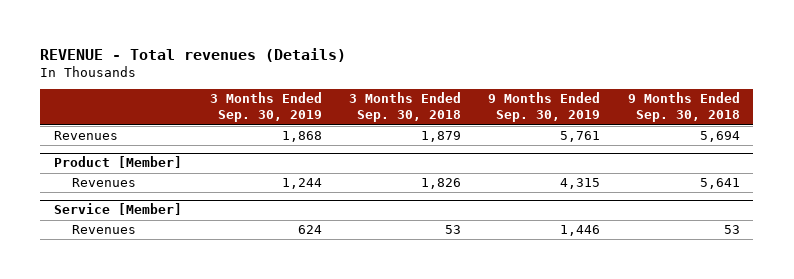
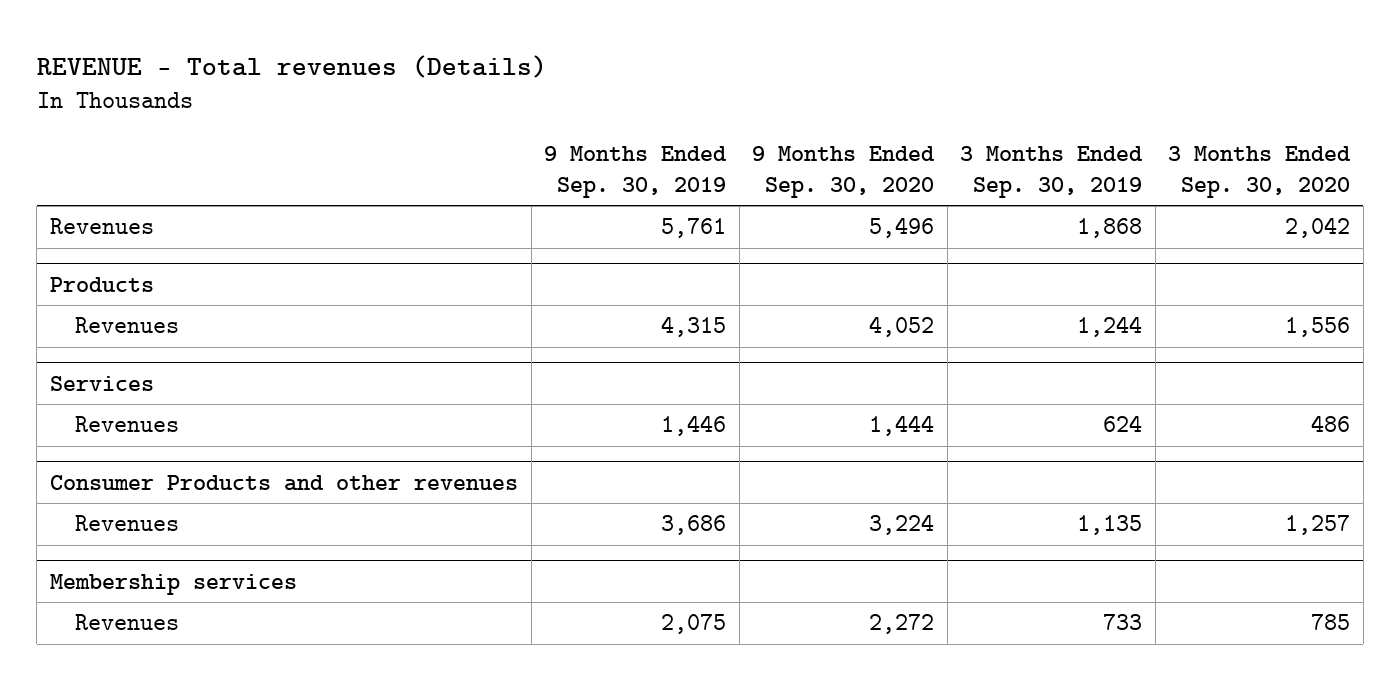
[348,92,461,123] 3 Months Ended Sep. 30, 2018 -> none
[627,92,740,123] 9 Months Ended Sep. 30, 2018 -> none
none -> [752,145,936,198] 9 Months Ended Sep. 30, 2020
none -> [1168,145,1352,198] 3 Months Ended Sep. 30, 2020
[54,156,183,169] Product [Member] -> [49,276,154,292] Products
[54,203,183,216] Service [Member] -> [49,375,154,391] Services
none -> [49,474,518,491] Consumer Products and other revenues
none -> [75,515,180,532] Revenues
none -> [49,573,297,595] Membership services
none -> [75,614,180,631] Revenues

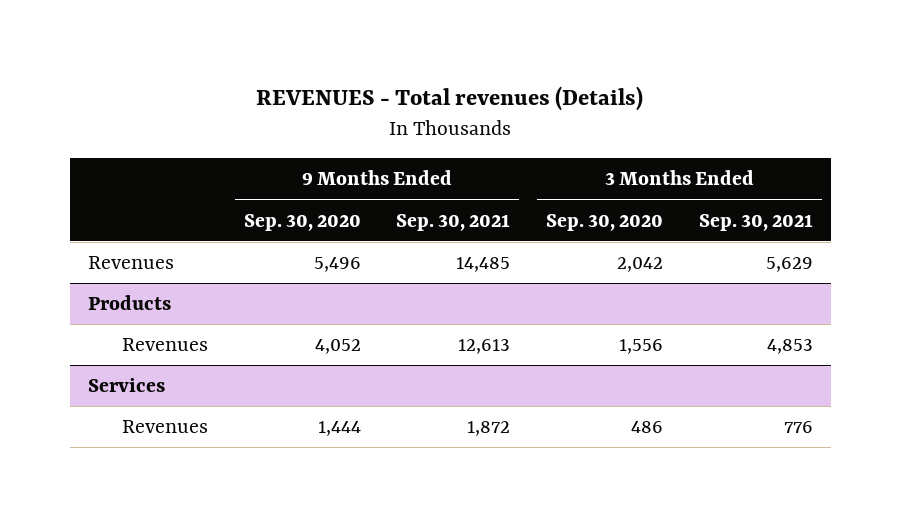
[36,54,547,78] REVENUE - Total revenues (Details) -> [256,86,644,112] REVENUES - Total revenues (Details)
[544,145,728,198] 9 Months Ended Sep. 30, 2019 -> none
[960,145,1144,198] 3 Months Ended Sep. 30, 2019 -> none
none -> [396,213,511,231] Sep. 30, 2021
none -> [698,213,813,231] Sep. 30, 2021
[49,474,518,491] Consumer Products and other revenues -> none
[75,515,180,532] Revenues -> none
[49,573,297,595] Membership services -> none
[75,614,180,631] Revenues -> none

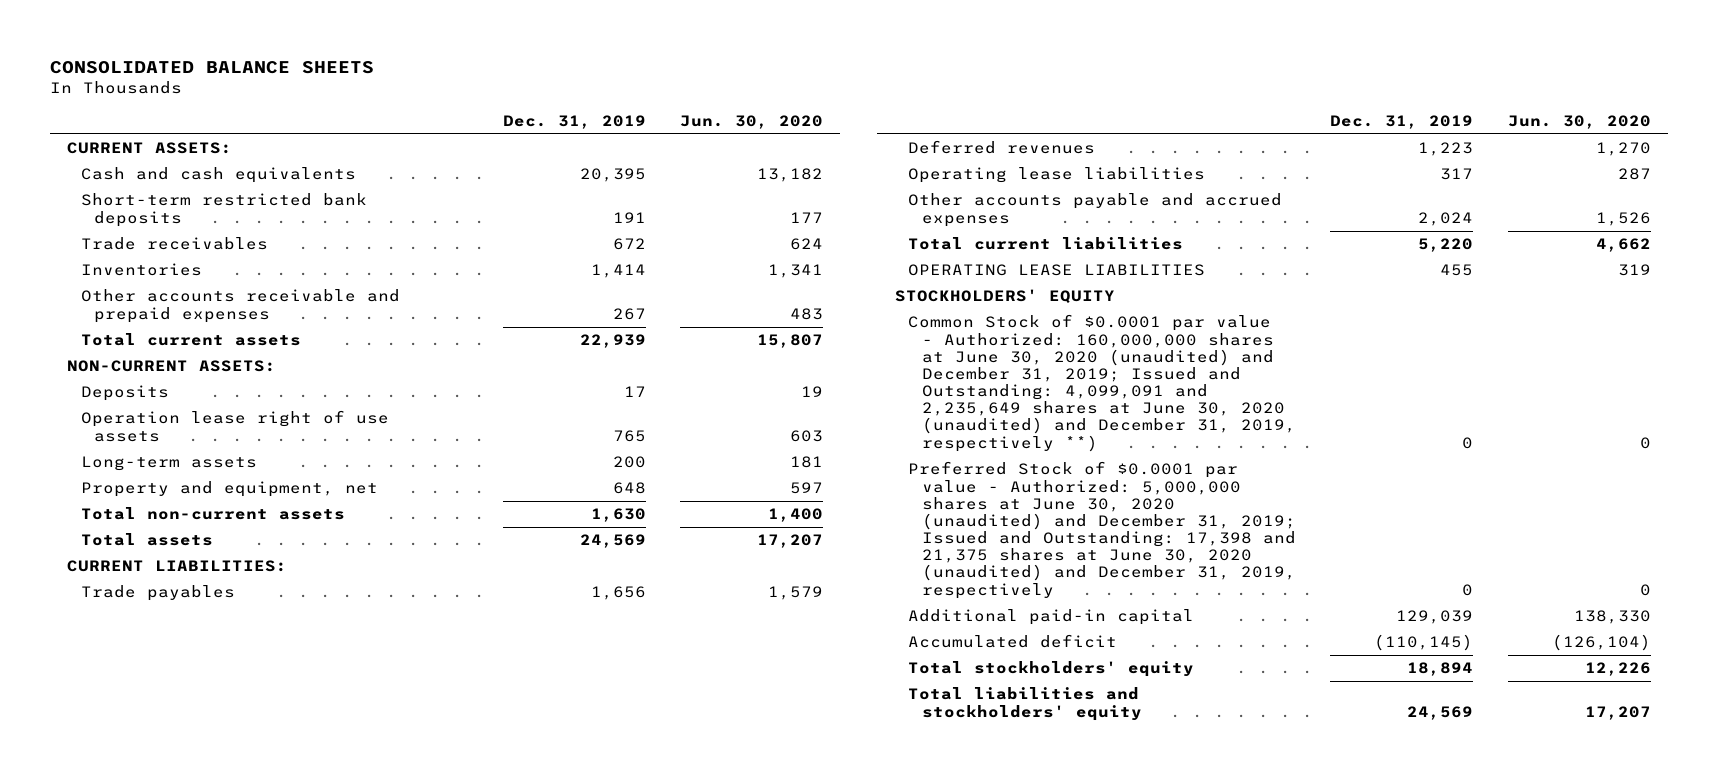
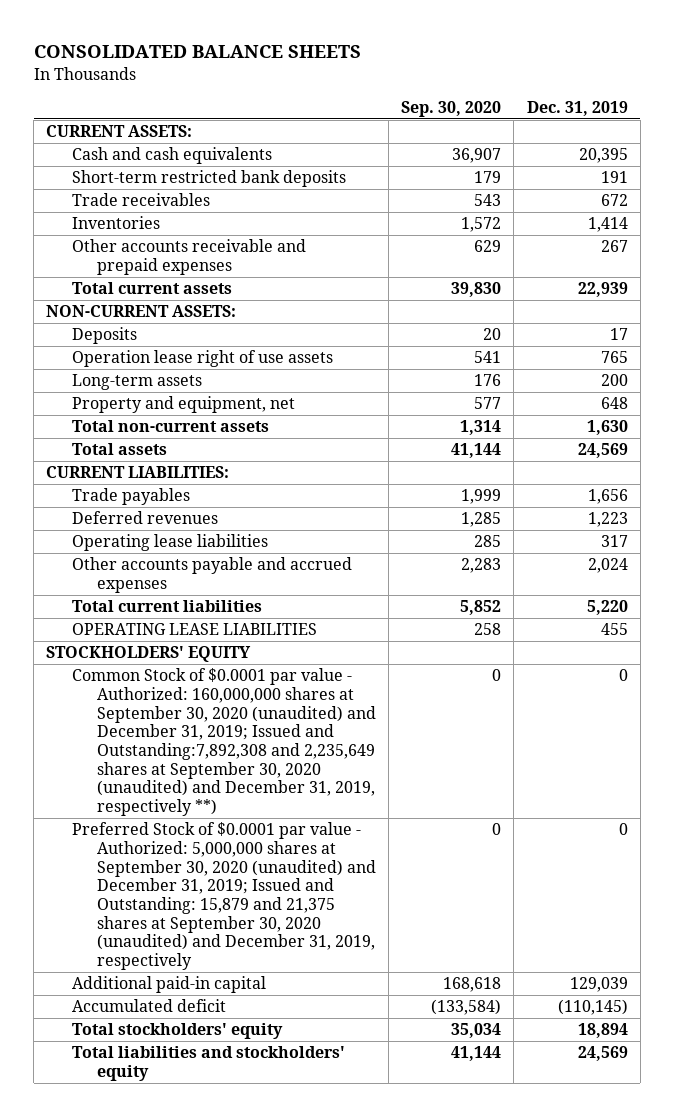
[680,114,824,129] Jun. 30, 2020 -> none
none -> [401,101,502,118] Sep. 30, 2020
[908,314,1296,452] Common Stock of $0.0001 par value - Authorized: 160,000,000 shares at June 30, 2020 (unaudited) and December 31, 2019; Issued and Outstanding: 4,099,091 and 2,235,649 shares at June 30, 2020 (unaudited) and December 31, 2019, respectively **) -> [71,668,376,816] Common Stock of $0.0001 par value - Authorized: 160,000,000 shares at September 30, 2020 (unaudited) and December 31, 2019; Issued and Outstanding:7,892,308 and 2,235,649 shares at September 30, 2020 (unaudited) and December 31, 2019, respectively **)
[908,461,1296,599] Preferred Stock of $0.0001 par value - Authorized: 5,000,000 shares at June 30, 2020 (unaudited) and December 31, 2019; Issued and Outstanding: 17,398 and 21,375 shares at June 30, 2020 (unaudited) and December 31, 2019, respectively -> [71,822,376,970] Preferred Stock of $0.0001 par value - Authorized: 5,000,000 shares at September 30, 2020 (unaudited) and December 31, 2019; Issued and Outstanding: 15,879 and 21,375 shares at September 30, 2020 (unaudited) and December 31, 2019, respectively

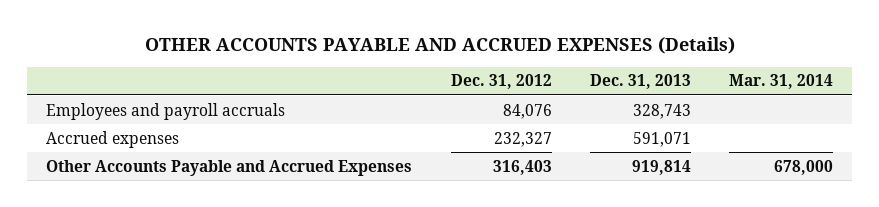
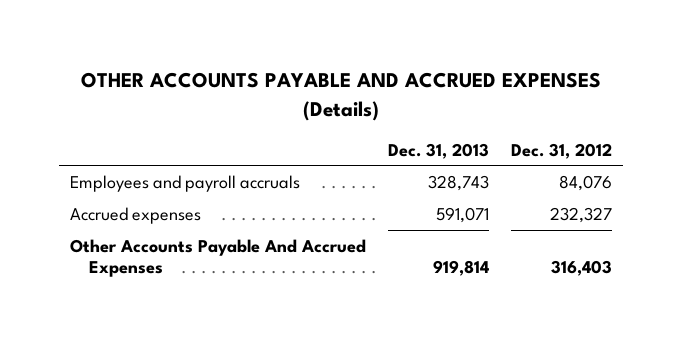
[728,74,833,90] Mar. 31, 2014 -> none
[46,159,413,176] Other Accounts Payable and Accrued Expenses -> [69,238,366,278] Other Accounts Payable And Accrued Expenses

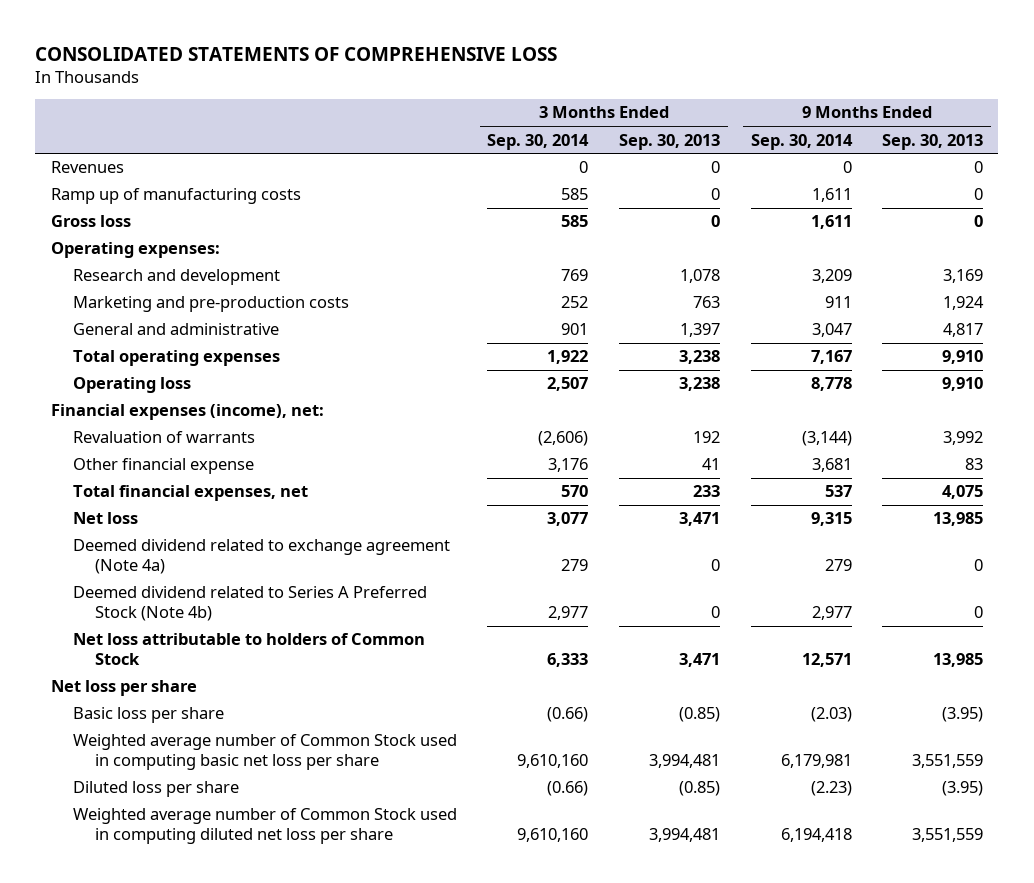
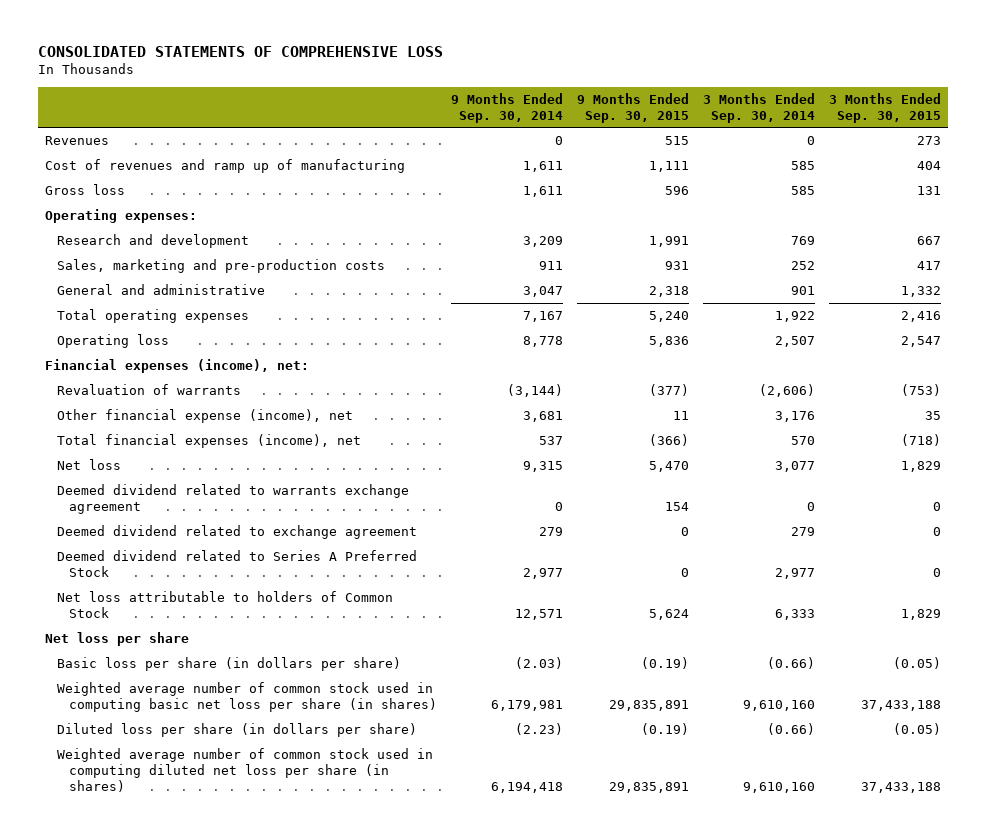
[618,133,720,150] Sep. 30, 2013 -> none
[882,133,984,150] Sep. 30, 2013 -> none
none -> [576,92,689,123] 9 Months Ended Sep. 30, 2015
none -> [828,92,941,123] 3 Months Ended Sep. 30, 2015
[50,188,301,205] Ramp up of manufacturing costs -> [44,158,405,173] Cost of revenues and ramp up of manufacturing
[72,296,349,313] Marketing and pre-production costs -> [57,258,386,273] Sales, marketing and pre-production costs
[72,458,254,475] Other financial expense -> [57,408,354,423] Other financial expense (income), net
[72,485,308,502] Total financial expenses, net -> [57,433,362,448] Total financial expenses (income), net
none -> [57,483,410,514] Deemed dividend related to warrants exchange agreement
[72,539,450,575] Deemed dividend related to exchange agreement (Note 4a) -> [57,524,418,539] Deemed dividend related to exchange agreement
[72,586,427,622] Deemed dividend related to Series A Preferred Stock (Note 4b) -> [57,549,418,577] Deemed dividend related to Series A Preferred Stock
[72,707,224,724] Basic loss per share -> [57,656,402,671] Basic loss per share (in dollars per share)
[72,734,457,771] Weighted average number of Common Stock used in computing basic net loss per share -> [57,681,438,712] Weighted average number of common stock used in computing basic net loss per share (in shares)
[72,781,239,798] Diluted loss per share -> [57,722,418,737] Diluted loss per share (in dollars per share)
[72,808,457,845] Weighted average number of Common Stock used in computing diluted net loss per share -> [57,747,434,792] Weighted average number of common stock used in computing diluted net loss per share (in shares)

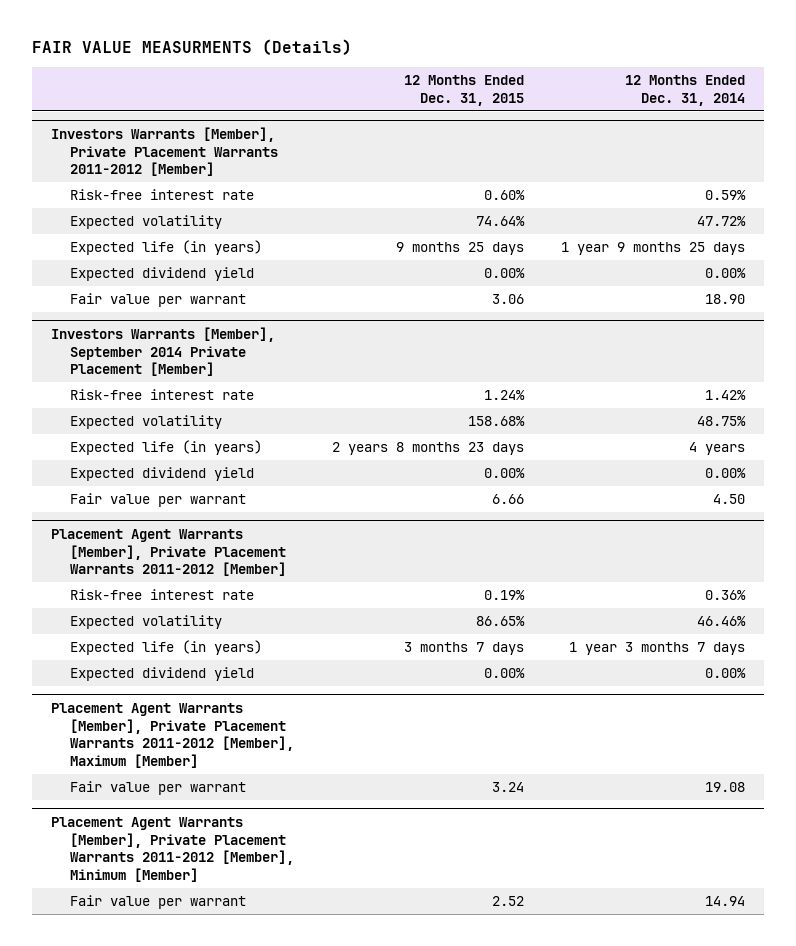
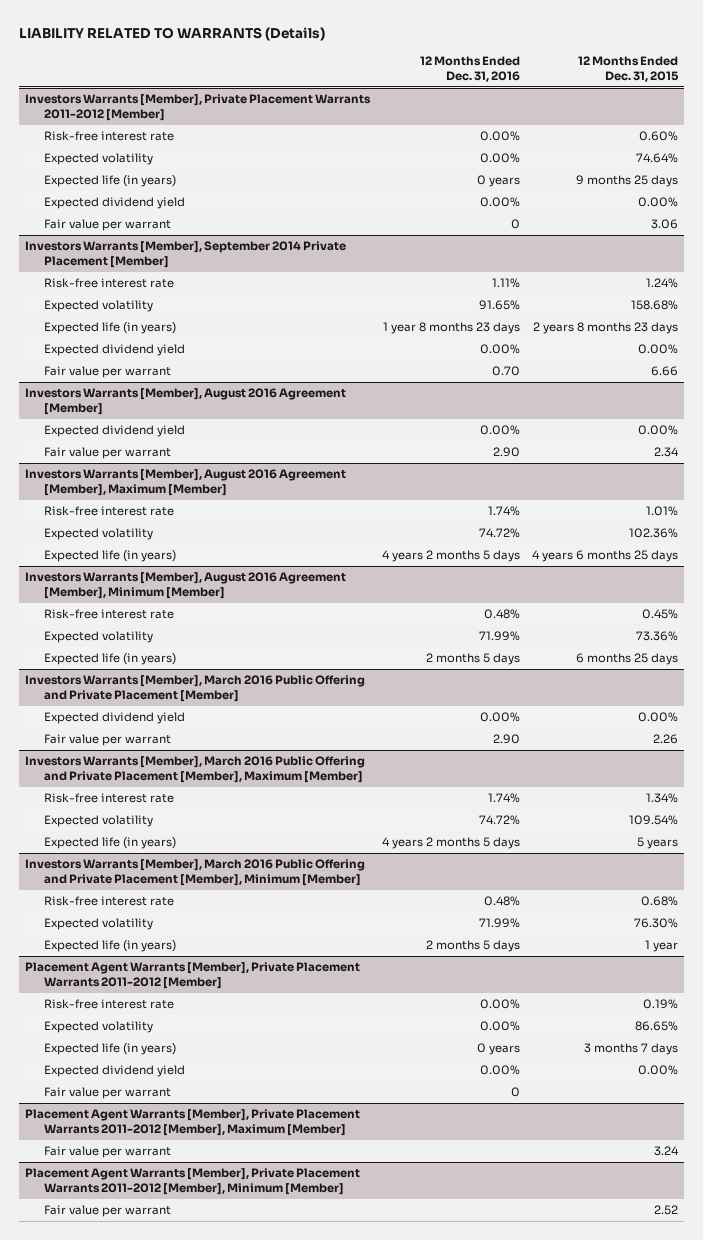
[31,39,352,56] FAIR VALUE MEASURMENTS (Details) -> [19,26,326,41] LIABILITY RELATED TO WARRANTS (Details)
[625,75,746,106] 12 Months Ended Dec. 31, 2014 -> none
none -> [420,55,521,82] 12 Months Ended Dec. 31, 2016
none -> [25,388,347,416] Investors Warrants [Member], August 2016 Agreement [Member]
none -> [44,425,186,438] Expected dividend yield
none -> [44,447,172,460] Fair value per warrant
none -> [25,469,347,497] Investors Warrants [Member], August 2016 Agreement [Member], Maximum [Member]
none -> [44,506,175,517] Risk-free interest rate
none -> [44,528,154,541] Expected volatility
none -> [44,550,177,563] Expected life (in years)
none -> [25,572,347,600] Investors Warrants [Member], August 2016 Agreement [Member], Minimum [Member]
none -> [44,609,175,620] Risk-free interest rate
none -> [44,631,154,644] Expected volatility
none -> [44,653,177,666] Expected life (in years)
none -> [25,675,366,703] Investors Warrants [Member], March 2016 Public Offering and Private Placement [Member]
none -> [44,712,186,725] Expected dividend yield
none -> [44,734,172,747] Fair value per warrant
none -> [25,756,366,784] Investors Warrants [Member], March 2016 Public Offering and Private Placement [Member], Maximum [Member]
none -> [44,793,175,804] Risk-free interest rate
none -> [44,815,154,828] Expected volatility
none -> [44,837,177,850] Expected life (in years)
none -> [25,859,366,887] Investors Warrants [Member], March 2016 Public Offering and Private Placement [Member], Minimum [Member]
none -> [44,896,175,907] Risk-free interest rate
none -> [44,918,154,931] Expected volatility
none -> [44,940,177,953] Expected life (in years)
none -> [44,1087,172,1100] Fair value per warrant

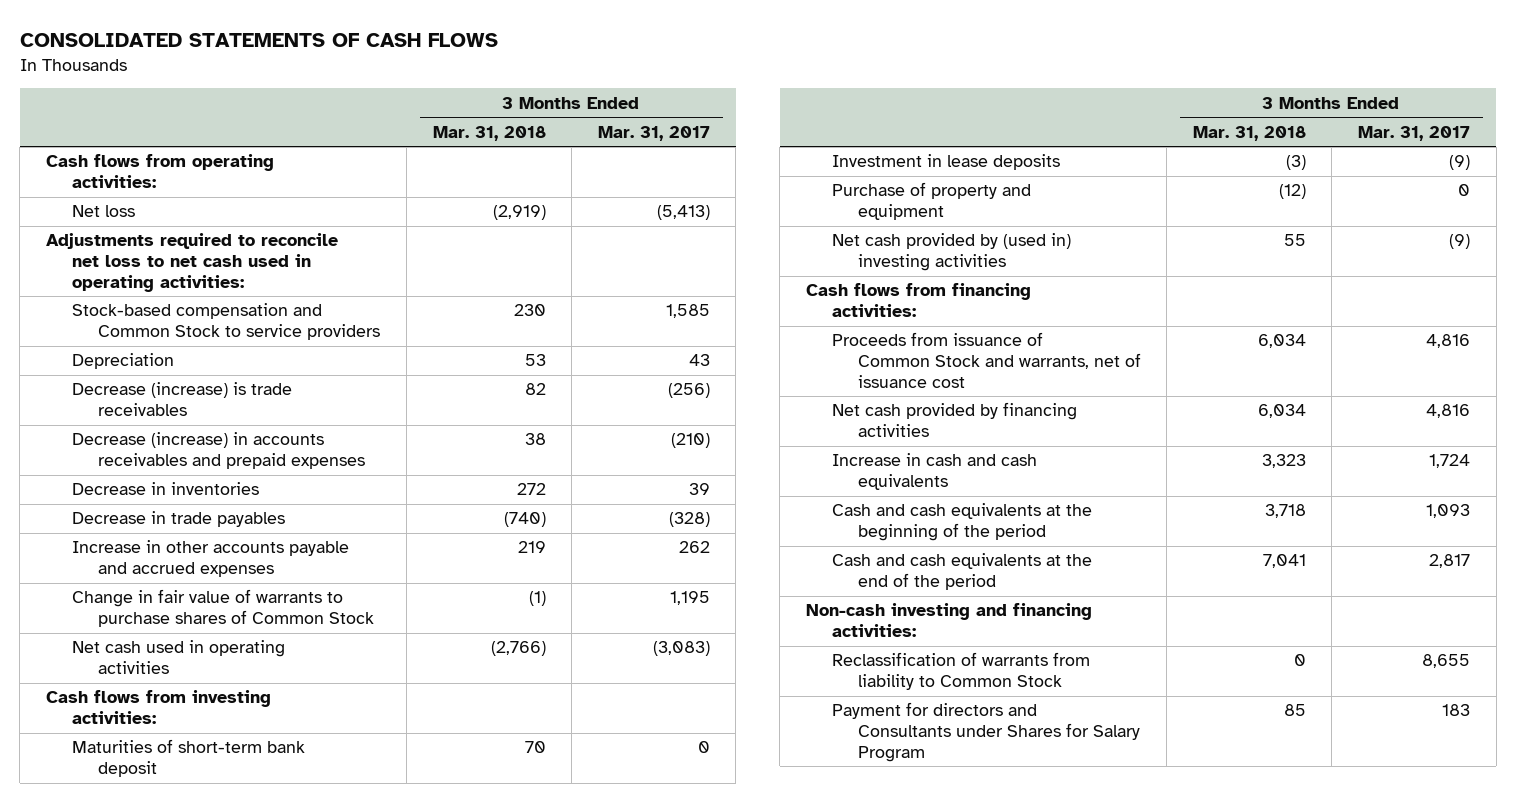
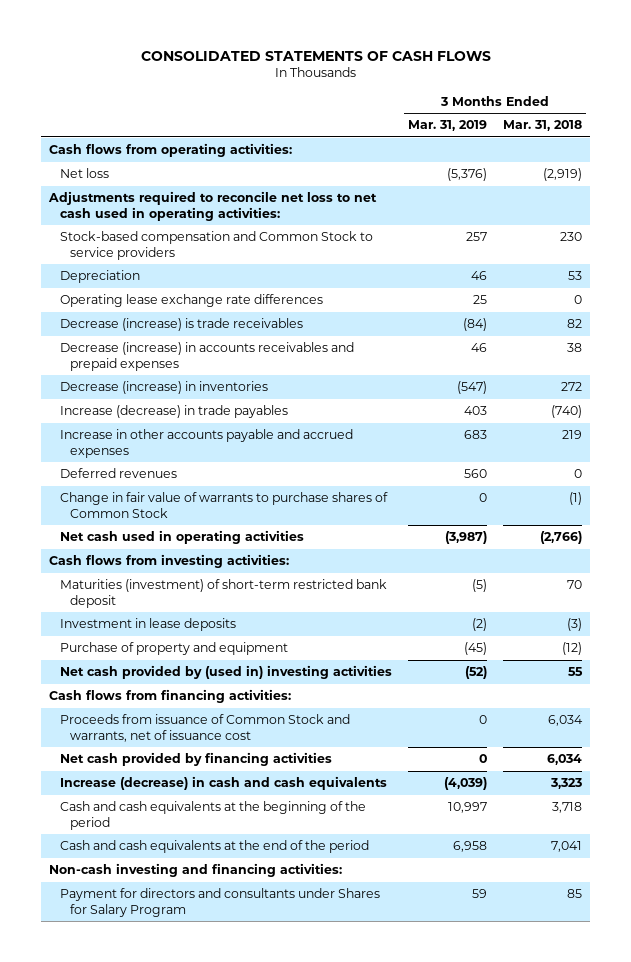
[597,125,710,141] Mar. 31, 2017 -> none
none -> [407,120,487,132] Mar. 31, 2019
none -> [59,294,323,308] Operating lease exchange rate differences
[71,482,259,496] Decrease in inventories -> [59,381,268,395] Decrease (increase) in inventories
[71,511,285,528] Decrease in trade payables -> [59,405,288,419] Increase (decrease) in trade payables
none -> [59,468,177,479] Deferred revenues
[71,739,305,778] Maturities of short-term bank deposit -> [59,579,387,608] Maturities (investment) of short-term restricted bank deposit
[831,453,1037,491] Increase in cash and cash equivalents -> [59,776,387,791] Increase (decrease) in cash and cash equivalents
[831,652,1090,691] Reclassification of warrants from liability to Common Stock -> none
[831,702,1140,763] Payment for directors and Consultants under Shares for Salary Program -> [59,888,380,917] Payment for directors and consultants under Shares for Salary Program

